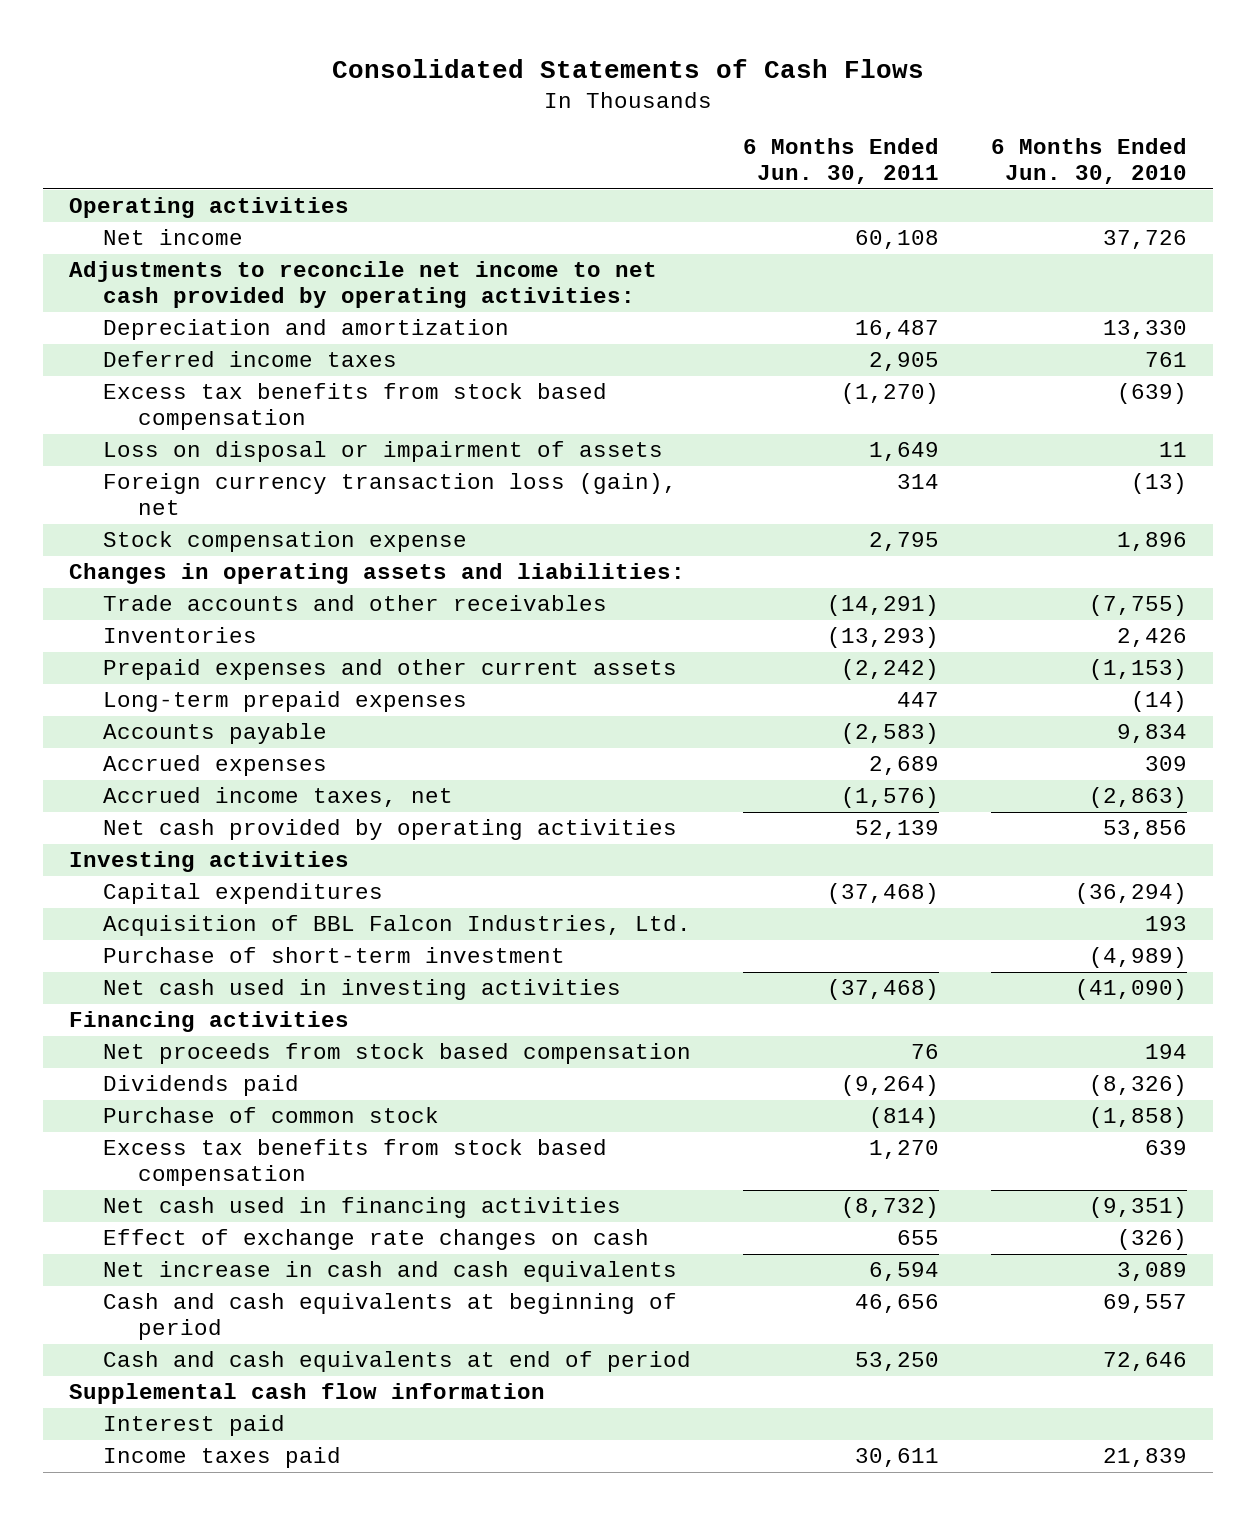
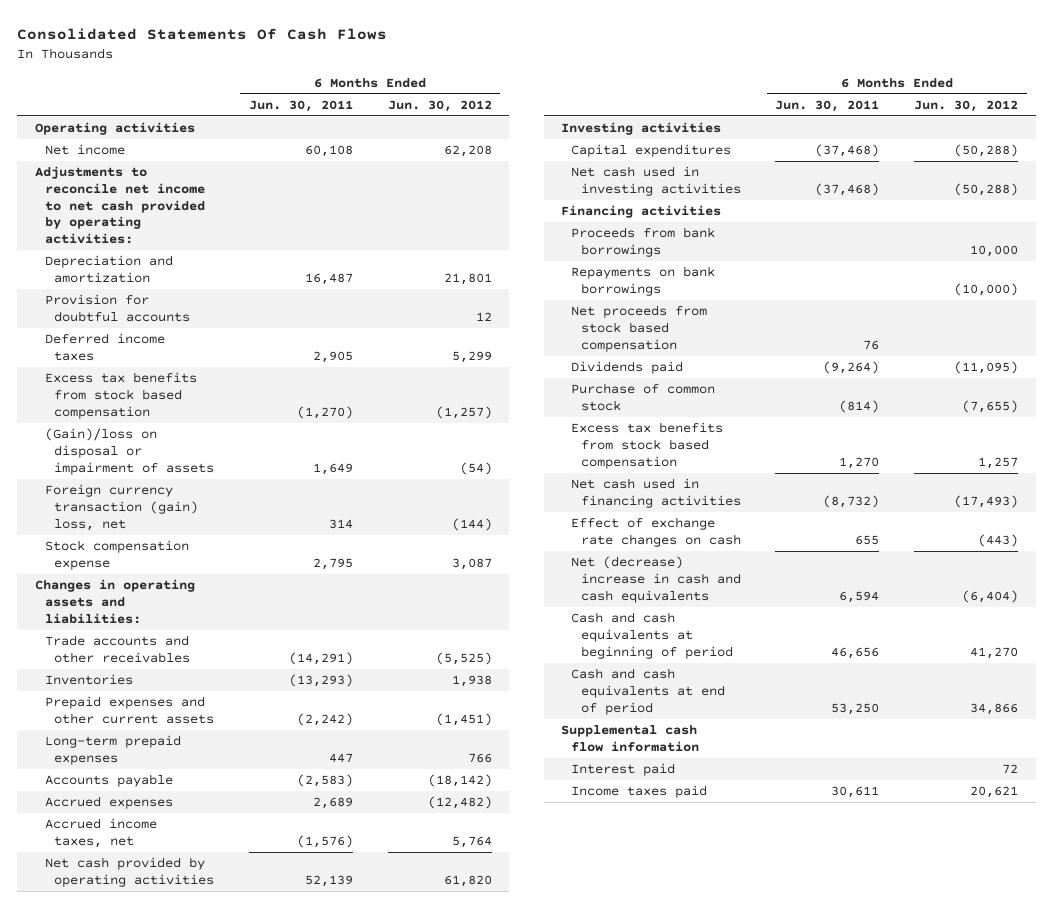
[331,58,924,78] Consolidated Statements of Cash Flows -> [17,27,388,40] Consolidated Statements Of Cash Flows
[990,137,1187,184] 6 Months Ended Jun. 30, 2010 -> none
none -> [387,99,492,112] Jun. 30, 2012
none -> [44,294,191,322] Provision for doubtful accounts
[103,441,664,463] Loss on disposal or impairment of assets -> [44,428,215,475] (Gain)/loss on disposal or impairment of assets
[103,473,678,516] Foreign currency transaction loss (gain), net -> [44,484,199,531] Foreign currency transaction (gain) loss, net
[103,915,692,937] Acquisition of BBL Falcon Industries, Ltd. -> none
[103,947,566,964] Purchase of short-term investment -> none
none -> [570,227,715,257] Proceeds from bank borrowings
none -> [570,266,715,296] Repayments on bank borrowings
[103,1261,678,1283] Net increase in cash and cash equivalents -> [570,556,741,603] Net (decrease) increase in cash and cash equivalents

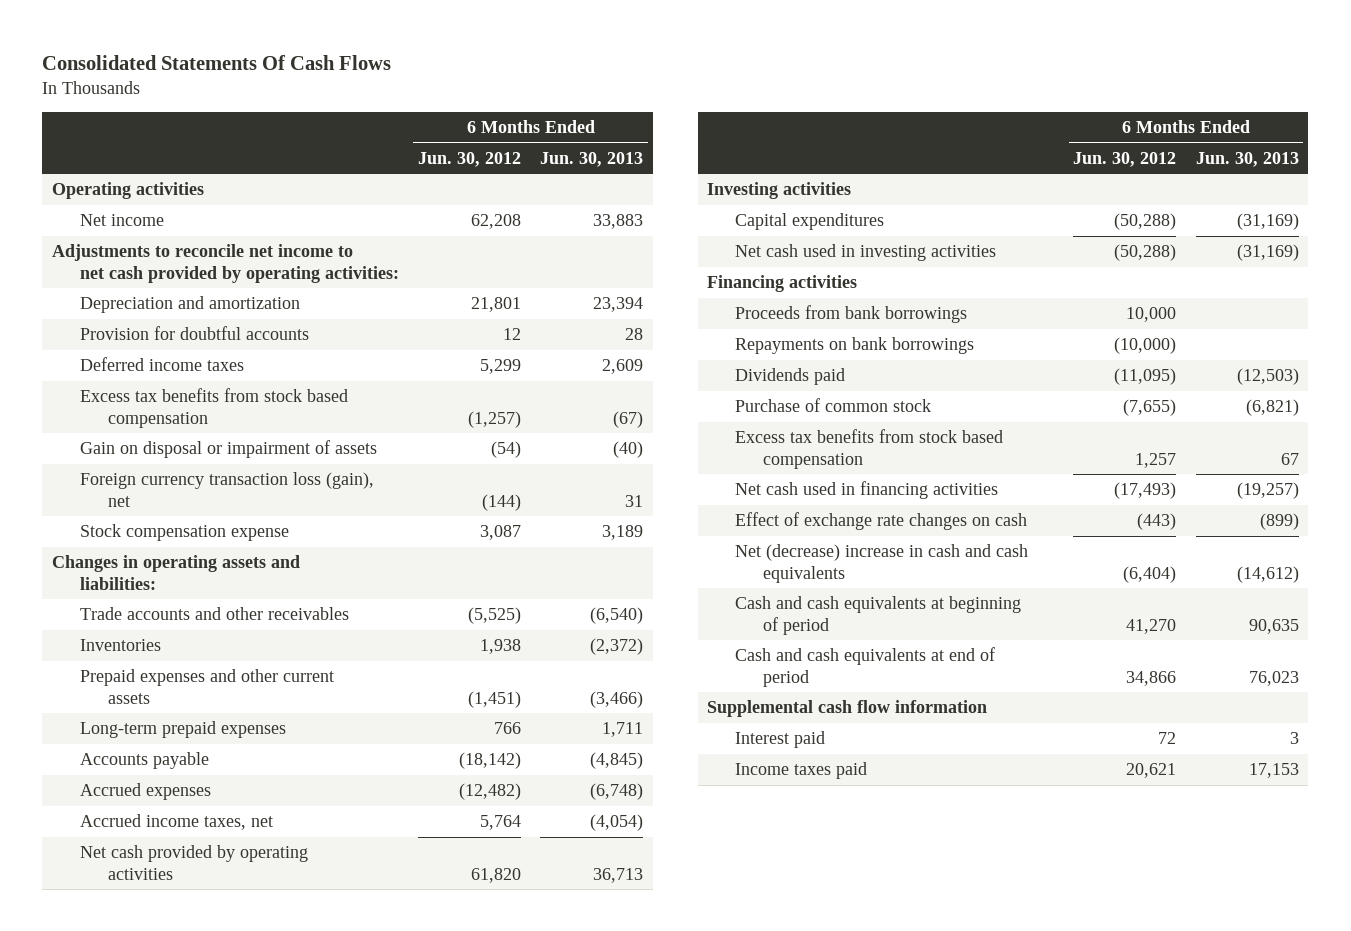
[249,99,354,112] Jun. 30, 2011 -> none
none -> [540,151,644,167] Jun. 30, 2013
[44,428,215,475] (Gain)/loss on disposal or impairment of assets -> [79,440,377,459] Gain on disposal or impairment of assets
[44,484,199,531] Foreign currency transaction (gain) loss, net -> [79,472,374,507] Foreign currency transaction loss (gain), net
[570,305,707,352] Net proceeds from stock based compensation -> none

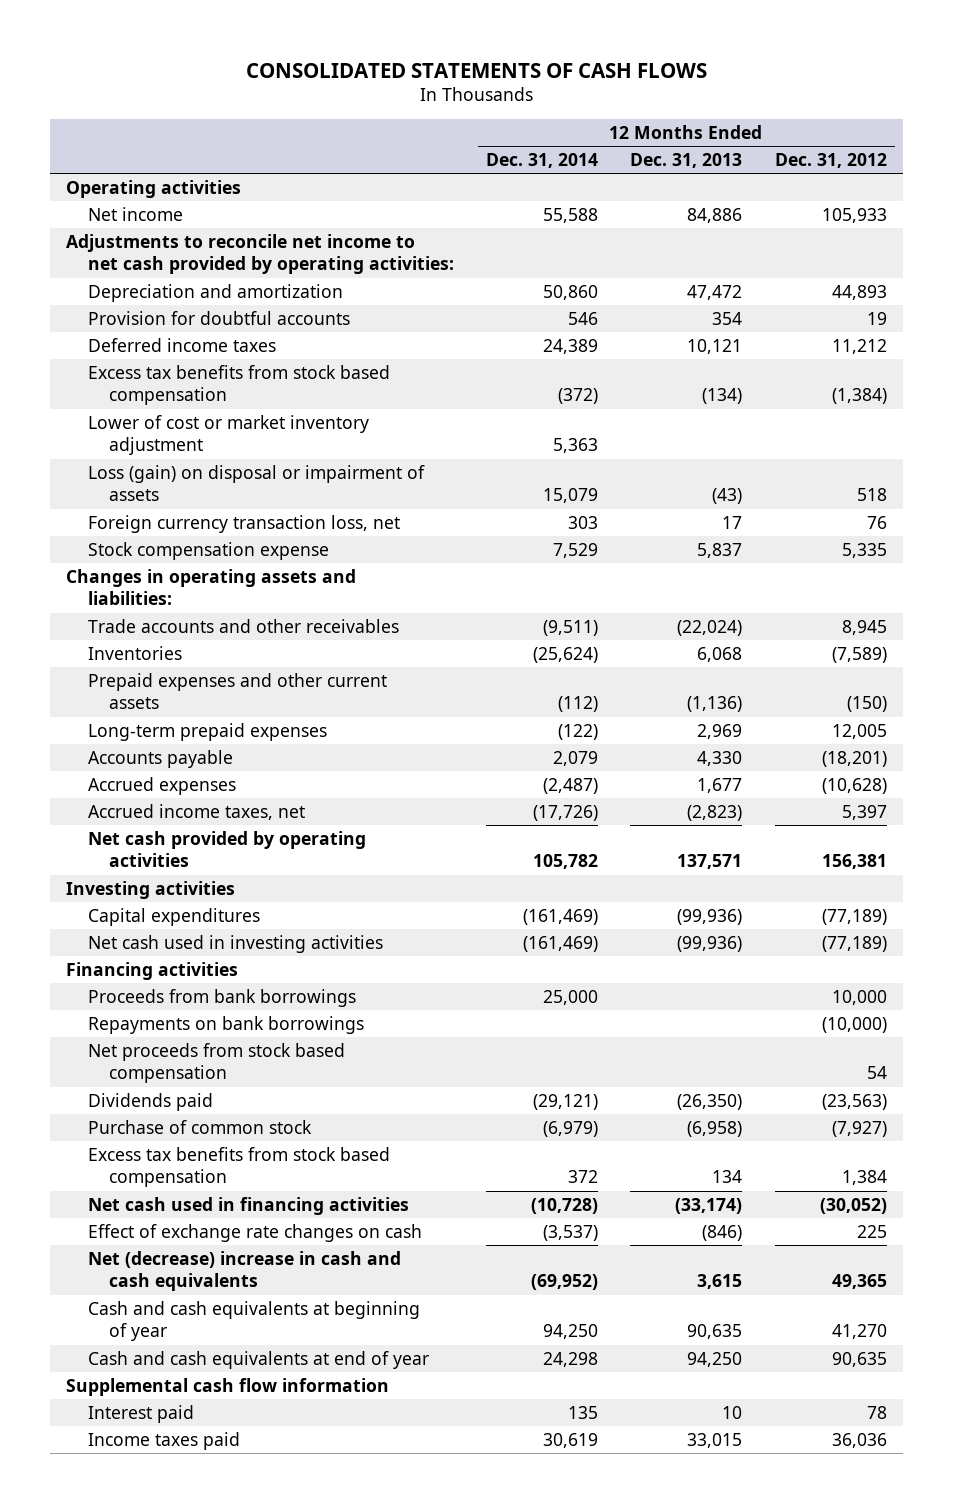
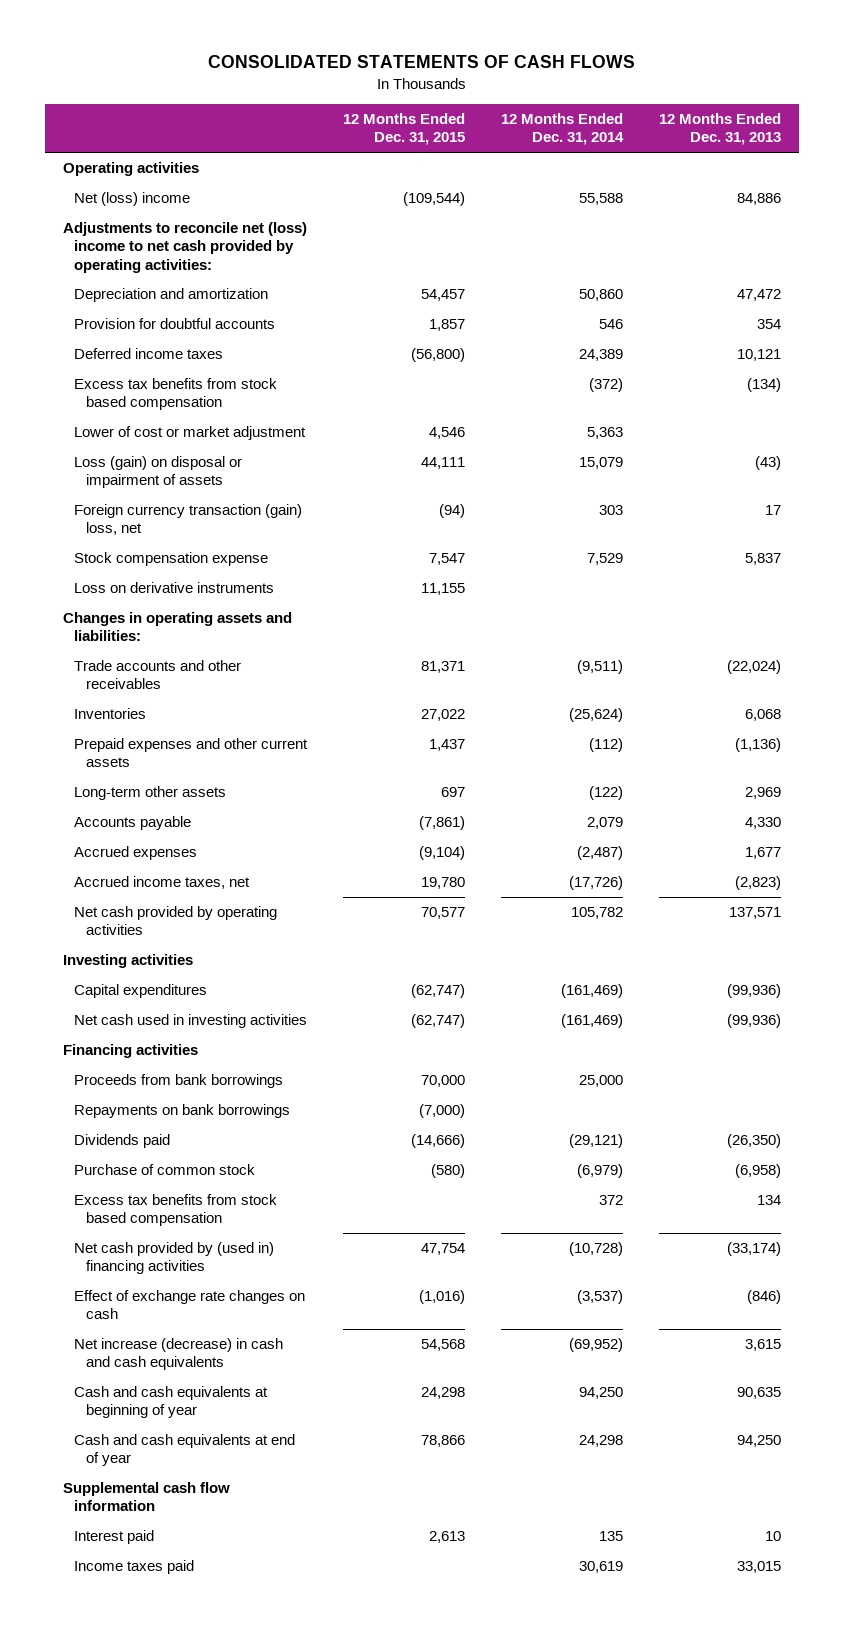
[774,152,887,168] Dec. 31, 2012 -> none
none -> [343,113,466,146] 12 Months Ended Dec. 31, 2015
[87,206,183,221] Net income -> [74,192,191,207] Net (loss) income
[66,233,454,275] Adjustments to reconcile net income to net cash provided by operating activities: -> [62,222,307,273] Adjustments to reconcile net (loss) income to net cash provided by operating activities:
[87,414,369,456] Lower of cost or market inventory adjustment -> [74,426,307,441] Lower of cost or market adjustment
[87,514,400,533] Foreign currency transaction loss, net -> [74,504,303,536] Foreign currency transaction (gain) loss, net
none -> [74,582,275,594] Loss on derivative instruments
[87,722,327,741] Long-term prepaid expenses -> [74,786,227,801] Long-term other assets
[87,1042,345,1084] Net proceeds from stock based compensation -> none
[87,1196,409,1215] Net cash used in financing activities -> [74,1242,275,1275] Net cash provided by (used in) financing activities
[87,1250,401,1292] Net (decrease) increase in cash and cash equivalents -> [74,1338,284,1371] Net increase (decrease) in cash and cash equivalents

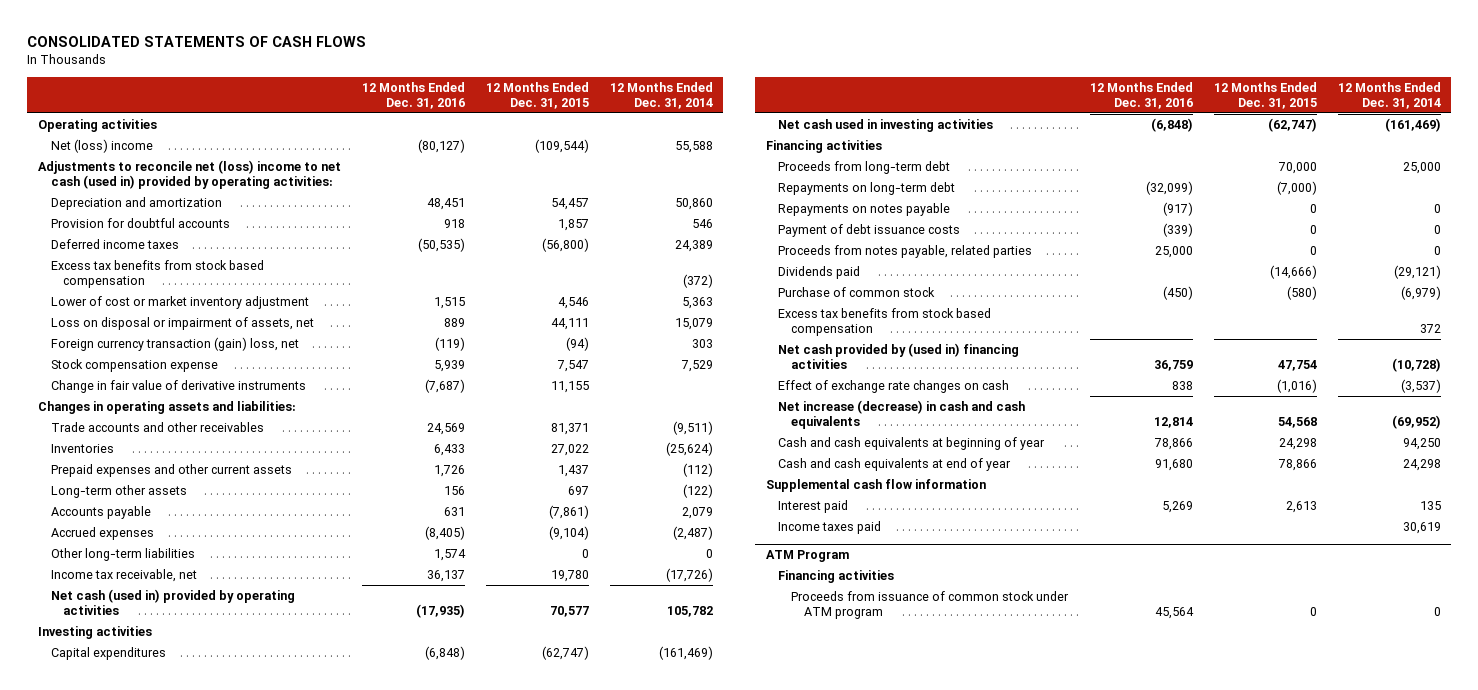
[658,113,781,146] 12 Months Ended Dec. 31, 2013 -> none
none -> [361,81,465,109] 12 Months Ended Dec. 31, 2016
[62,222,307,273] Adjustments to reconcile net (loss) income to net cash provided by operating activities: -> [37,160,341,189] Adjustments to reconcile net (loss) income to net cash (used in) provided by operating activities:
[74,426,307,441] Lower of cost or market adjustment -> [50,296,309,310] Lower of cost or market inventory adjustment
[74,456,243,489] Loss (gain) on disposal or impairment of assets -> [50,317,314,331] Loss on disposal or impairment of assets, net
[74,582,275,594] Loss on derivative instruments -> [50,380,306,394] Change in fair value of derivative instruments
none -> [50,548,195,562] Other long-term liabilities
[74,876,251,890] Accrued income taxes, net -> [50,569,197,583] Income tax receivable, net
[74,906,278,936] Net cash provided by operating activities -> [50,589,295,615] Net cash (used in) provided by operating activities
[74,1104,291,1119] Repayments on bank borrowings -> none
[74,1074,284,1089] Proceeds from bank borrowings -> [778,161,951,175] Proceeds from long-term debt
none -> [778,182,956,196] Repayments on long-term debt
none -> [778,203,951,217] Repayments on notes payable
none -> [778,224,961,238] Payment of debt issuance costs
none -> [778,245,1033,259] Proceeds from notes payable, related parties
none -> [765,550,849,563] ATM Program
none -> [778,570,895,584] Financing activities
none -> [791,591,1070,619] Proceeds from issuance of common stock under ATM program

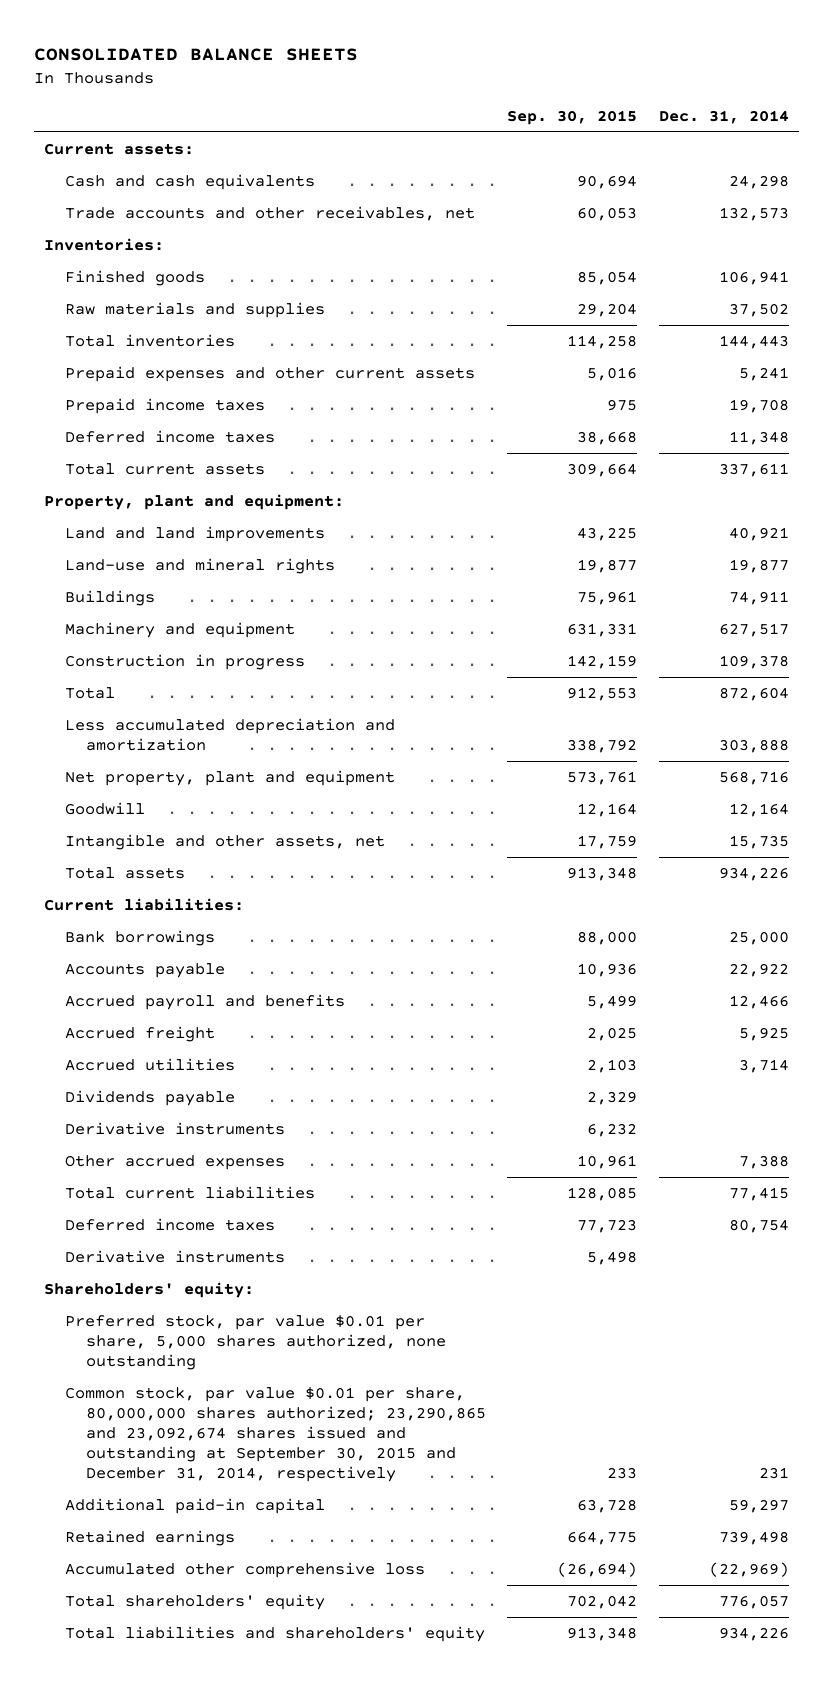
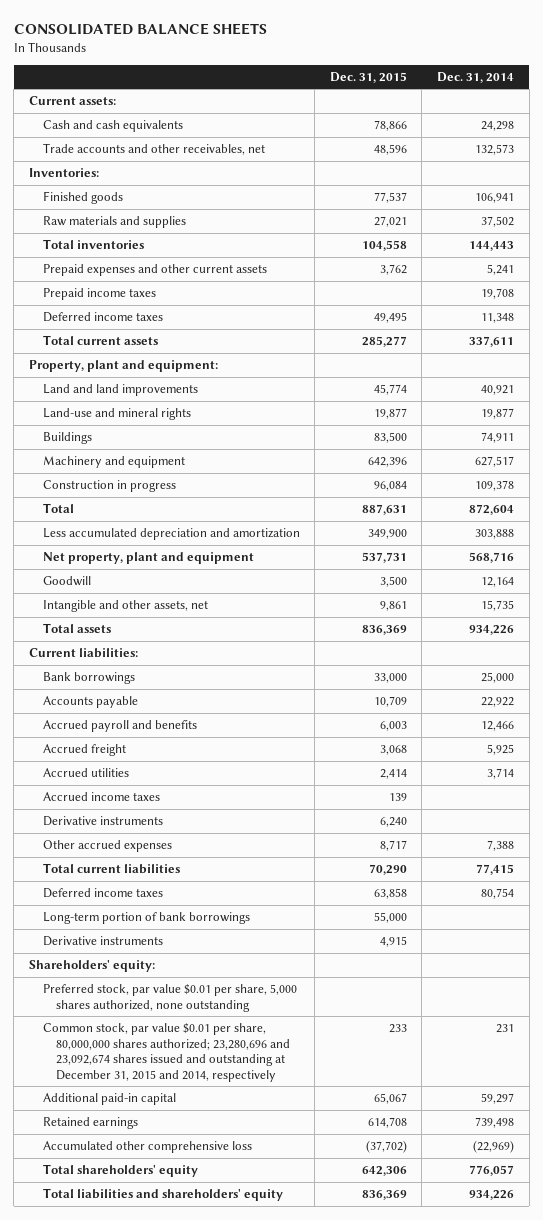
[507,109,638,125] Sep. 30, 2015 -> none
none -> [329,71,407,83] Dec. 31, 2015
[65,1090,236,1107] Dividends payable -> none
none -> [42,792,160,802] Accrued income taxes
none -> [42,912,250,925] Long-term portion of bank borrowings
[65,1387,486,1482] Common stock, par value $0.01 per share, 80,000,000 shares authorized; 23,290,865 and 23,092,674 shares issued and outstanding at September 30, 2015 and December 31, 2014, respectively -> [42,1023,291,1082] Common stock, par value $0.01 per share, 80,000,000 shares authorized; 23,280,696 and 23,092,674 shares issued and outstanding at December 31, 2015 and 2014, respectively

